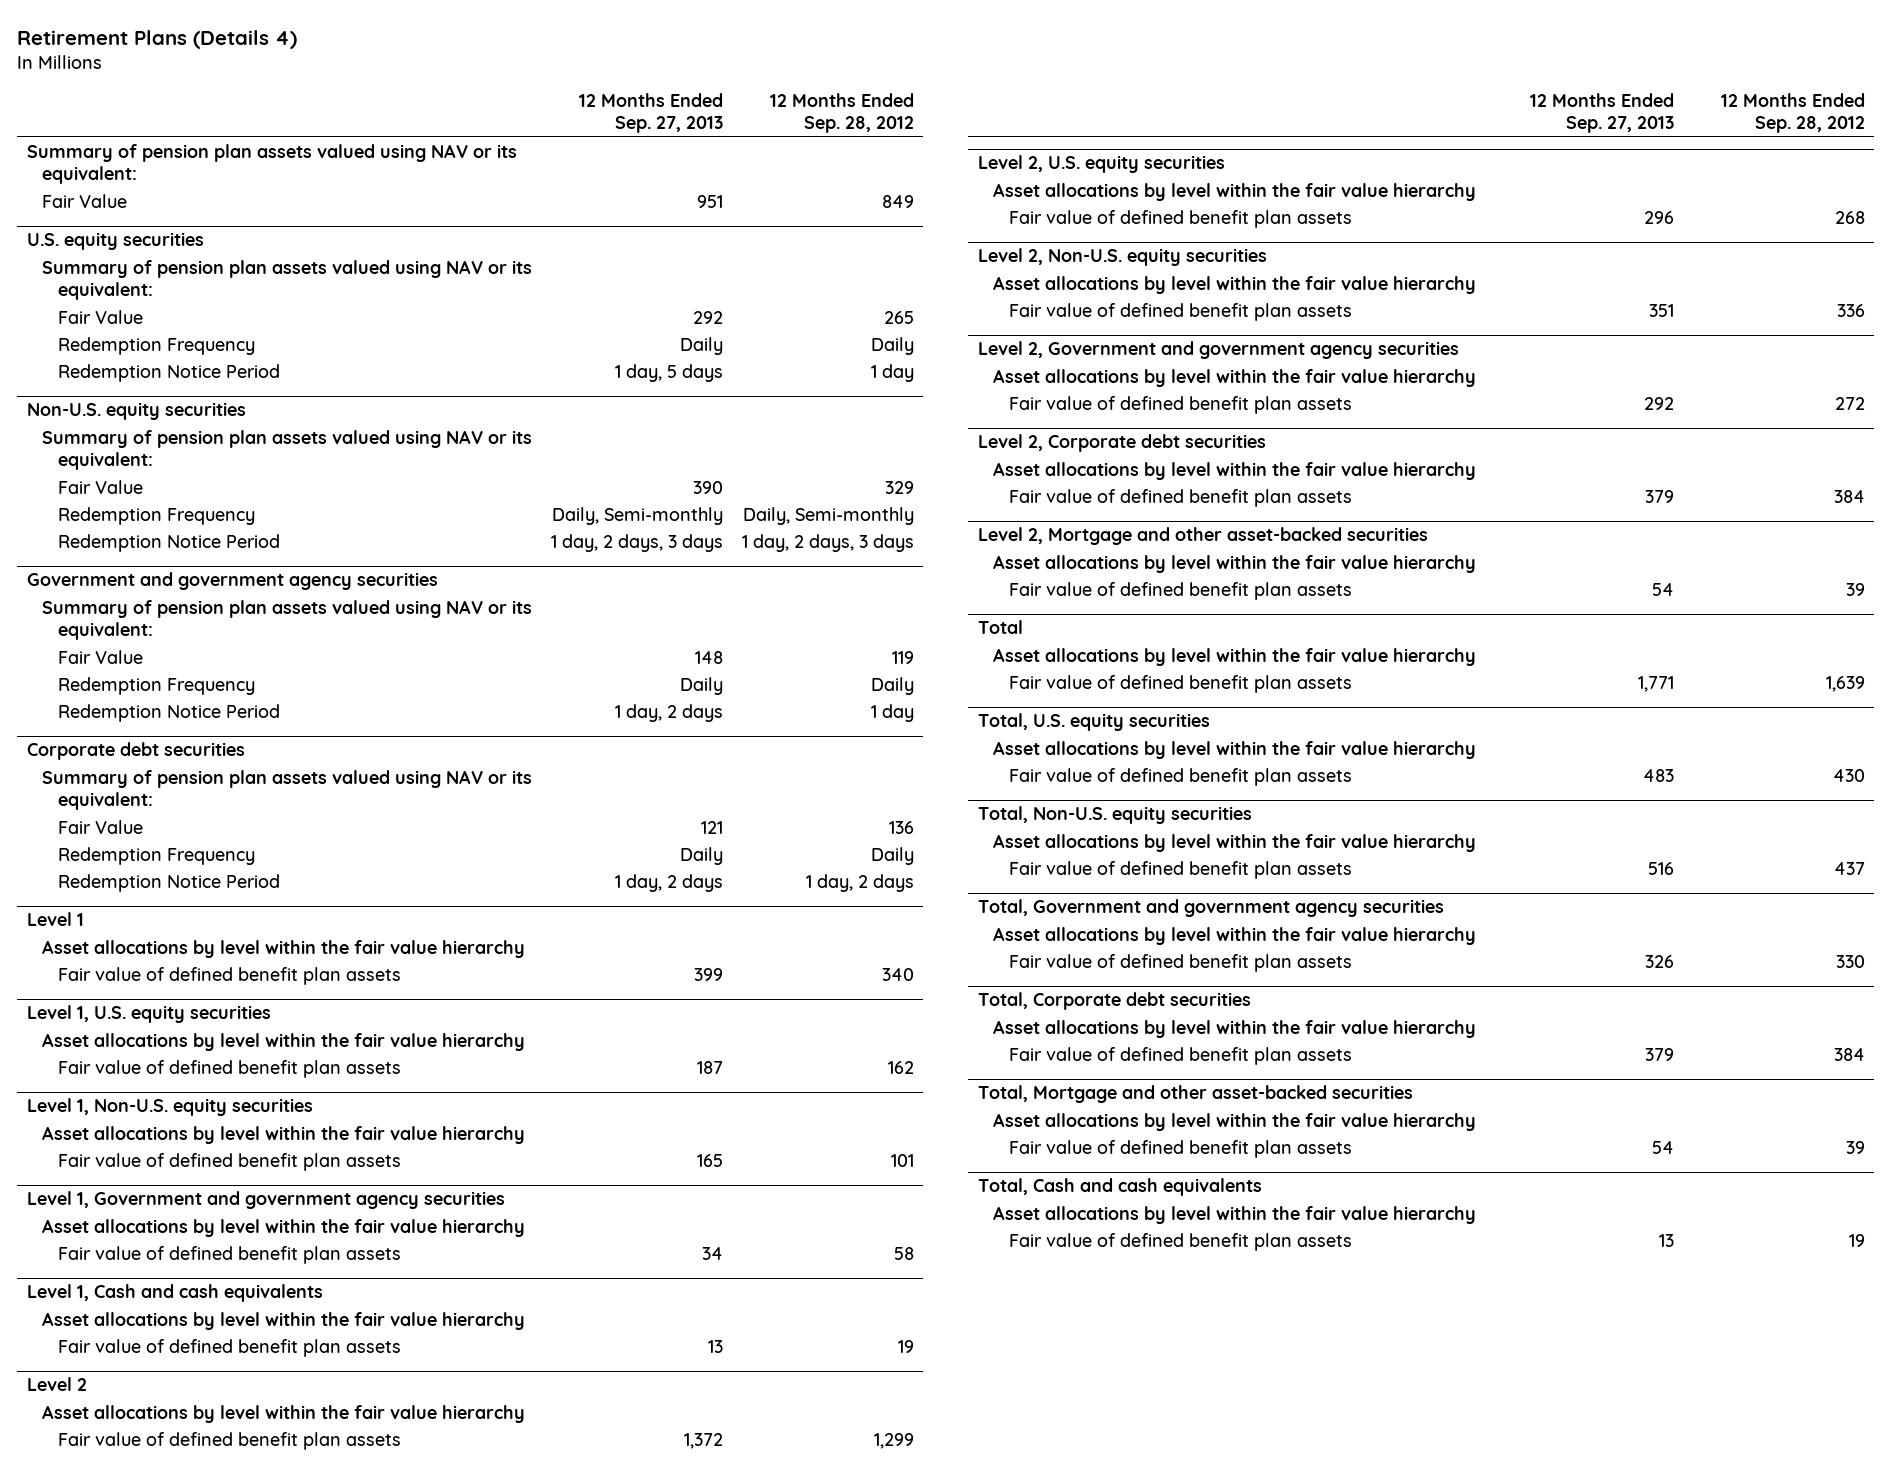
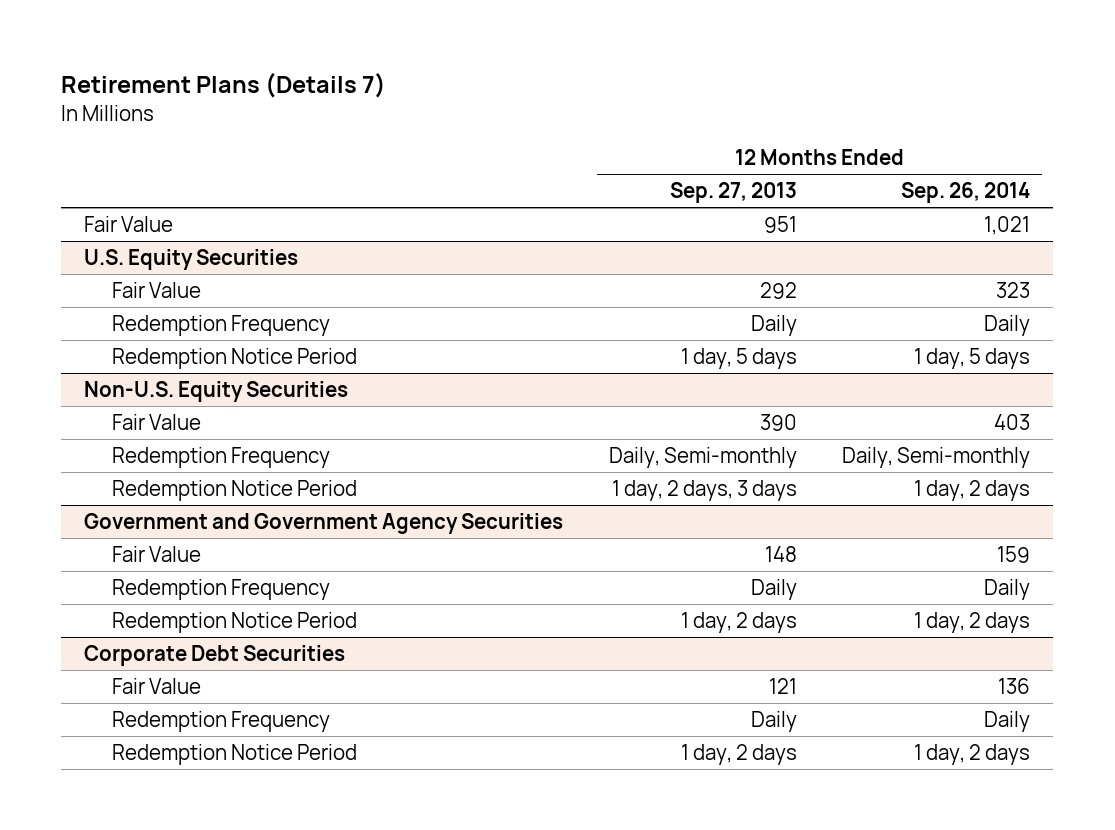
[17,30,298,50] Retirement Plans (Details 4) -> [61,73,387,99] Retirement Plans (Details 7)
[770,93,915,134] 12 Months Ended Sep. 28, 2012 -> none
none -> [901,182,1031,204] Sep. 26, 2014
[26,144,517,185] Summary of pension plan assets valued using NAV or its equivalent: -> none
[42,260,533,301] Summary of pension plan assets valued using NAV or its equivalent: -> none
[26,232,204,251] U.S. equity securities -> [84,248,299,270] U.S. Equity Securities
[42,430,533,471] Summary of pension plan assets valued using NAV or its equivalent: -> none
[26,402,246,421] Non-U.S. equity securities -> [84,380,349,402] Non-U.S. Equity Securities
[42,600,533,641] Summary of pension plan assets valued using NAV or its equivalent: -> none
[26,572,438,591] Government and government agency securities -> [84,512,564,534] Government and Government Agency Securities
[42,770,533,811] Summary of pension plan assets valued using NAV or its equivalent: -> none
[26,742,245,761] Corporate debt securities -> [84,644,346,666] Corporate Debt Securities
[26,912,84,927] Level 1 -> none
[42,940,526,959] Asset allocations by level within the fair value hierarchy -> none
[57,967,401,986] Fair value of defined benefit plan assets -> none
[26,1005,271,1024] Level 1, U.S. equity securities -> none
[42,1033,526,1052] Asset allocations by level within the fair value hierarchy -> none
[57,1060,401,1079] Fair value of defined benefit plan assets -> none
[26,1098,313,1117] Level 1, Non-U.S. equity securities -> none
[42,1126,526,1145] Asset allocations by level within the fair value hierarchy -> none
[57,1153,401,1172] Fair value of defined benefit plan assets -> none
[26,1191,505,1210] Level 1, Government and government agency securities -> none
[42,1219,526,1238] Asset allocations by level within the fair value hierarchy -> none
[57,1246,401,1265] Fair value of defined benefit plan assets -> none
[26,1284,323,1303] Level 1, Cash and cash equivalents -> none
[42,1312,526,1331] Asset allocations by level within the fair value hierarchy -> none
[57,1339,401,1358] Fair value of defined benefit plan assets -> none
[26,1377,87,1392] Level 2 -> none
[42,1405,526,1424] Asset allocations by level within the fair value hierarchy -> none
[57,1432,401,1451] Fair value of defined benefit plan assets -> none
[977,155,1225,174] Level 2, U.S. equity securities -> none
[993,183,1477,202] Asset allocations by level within the fair value hierarchy -> none
[1008,210,1352,229] Fair value of defined benefit plan assets -> none
[977,248,1267,267] Level 2, Non-U.S. equity securities -> none
[993,276,1477,295] Asset allocations by level within the fair value hierarchy -> none
[1008,303,1352,322] Fair value of defined benefit plan assets -> none
[977,341,1459,360] Level 2, Government and government agency securities -> none
[993,369,1477,388] Asset allocations by level within the fair value hierarchy -> none
[1008,396,1352,415] Fair value of defined benefit plan assets -> none
[977,434,1266,453] Level 2, Corporate debt securities -> none
[993,462,1477,481] Asset allocations by level within the fair value hierarchy -> none
[1008,489,1352,508] Fair value of defined benefit plan assets -> none
[977,527,1428,546] Level 2, Mortgage and other asset-backed securities -> none
[993,555,1477,574] Asset allocations by level within the fair value hierarchy -> none
[1008,582,1352,601] Fair value of defined benefit plan assets -> none
[977,620,1023,635] Total -> none
[993,648,1477,667] Asset allocations by level within the fair value hierarchy -> none
[1008,675,1352,694] Fair value of defined benefit plan assets -> none
[977,713,1210,732] Total, U.S. equity securities -> none
[993,741,1477,760] Asset allocations by level within the fair value hierarchy -> none
[1008,768,1352,787] Fair value of defined benefit plan assets -> none
[977,806,1252,825] Total, Non-U.S. equity securities -> none
[993,834,1477,853] Asset allocations by level within the fair value hierarchy -> none
[1008,861,1352,880] Fair value of defined benefit plan assets -> none
[977,899,1444,918] Total, Government and government agency securities -> none
[993,927,1477,946] Asset allocations by level within the fair value hierarchy -> none
[1008,954,1352,973] Fair value of defined benefit plan assets -> none
[977,992,1251,1011] Total, Corporate debt securities -> none
[993,1020,1477,1039] Asset allocations by level within the fair value hierarchy -> none
[1008,1047,1352,1066] Fair value of defined benefit plan assets -> none
[977,1085,1413,1104] Total, Mortgage and other asset-backed securities -> none
[993,1113,1477,1132] Asset allocations by level within the fair value hierarchy -> none
[1008,1140,1352,1159] Fair value of defined benefit plan assets -> none
[977,1178,1262,1197] Total, Cash and cash equivalents -> none
[993,1206,1477,1225] Asset allocations by level within the fair value hierarchy -> none
[1008,1233,1352,1252] Fair value of defined benefit plan assets -> none

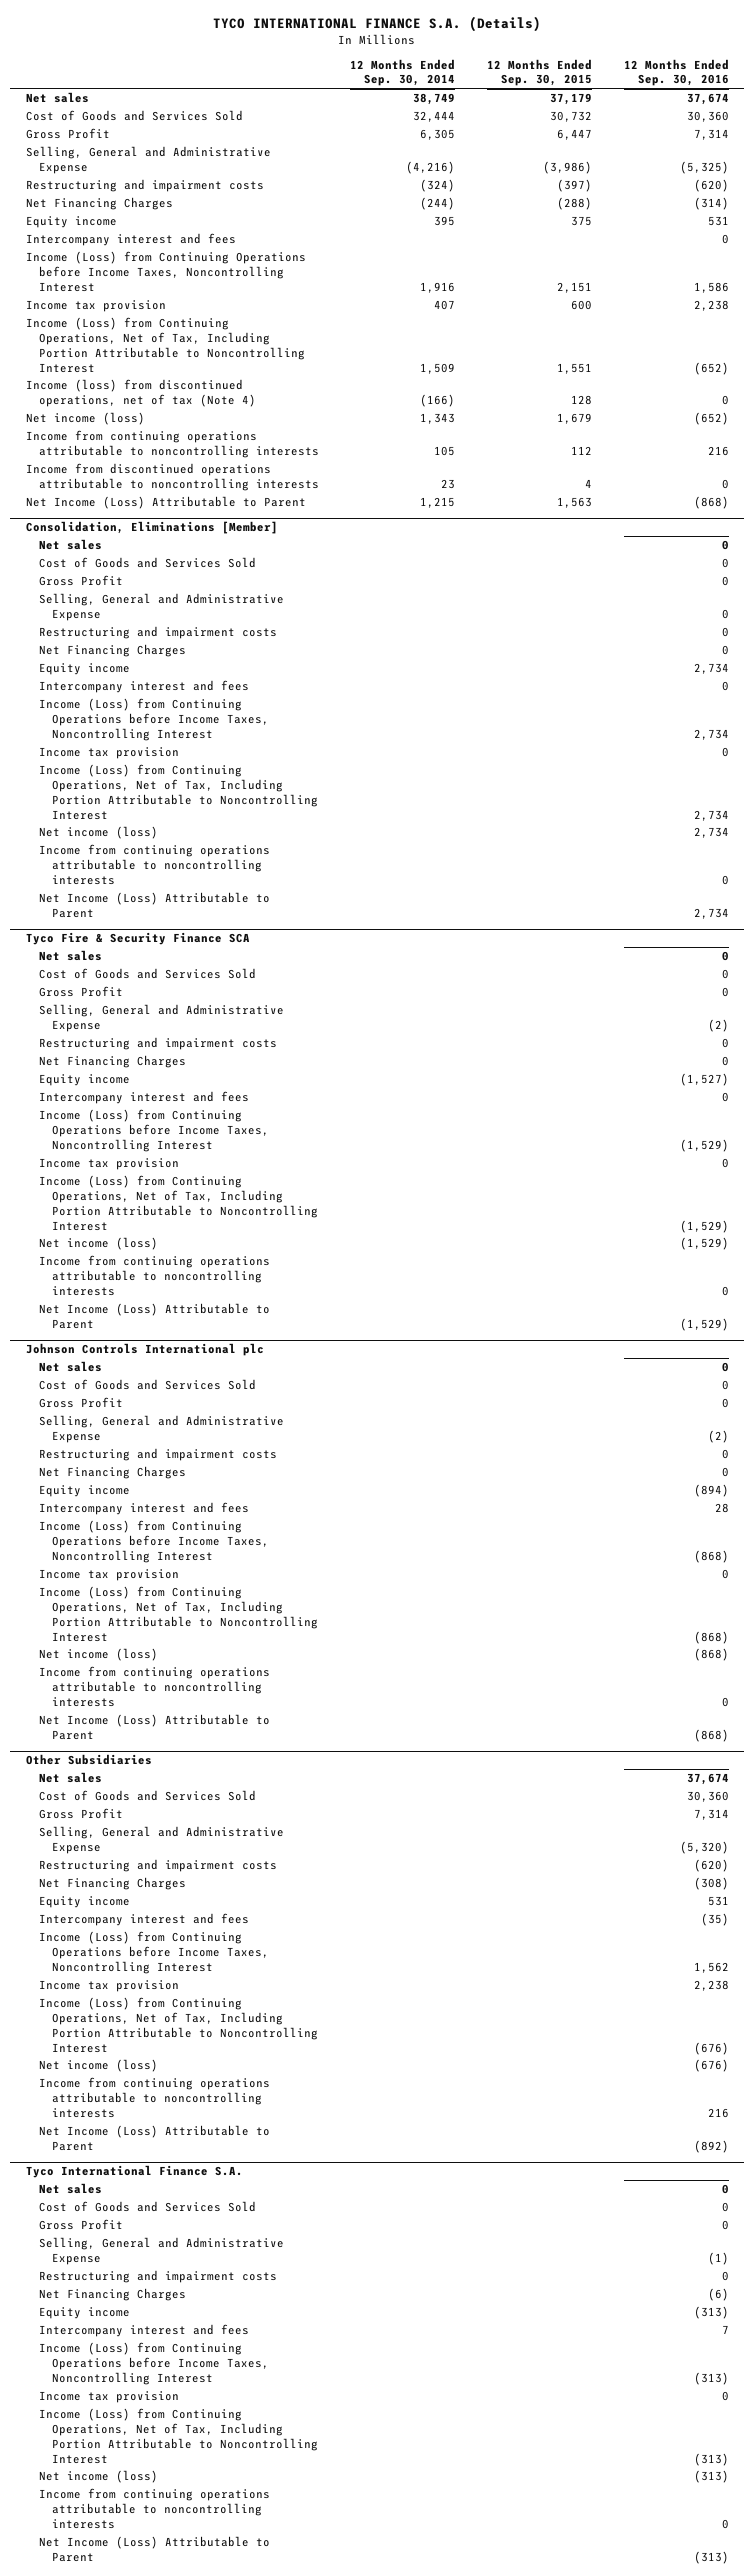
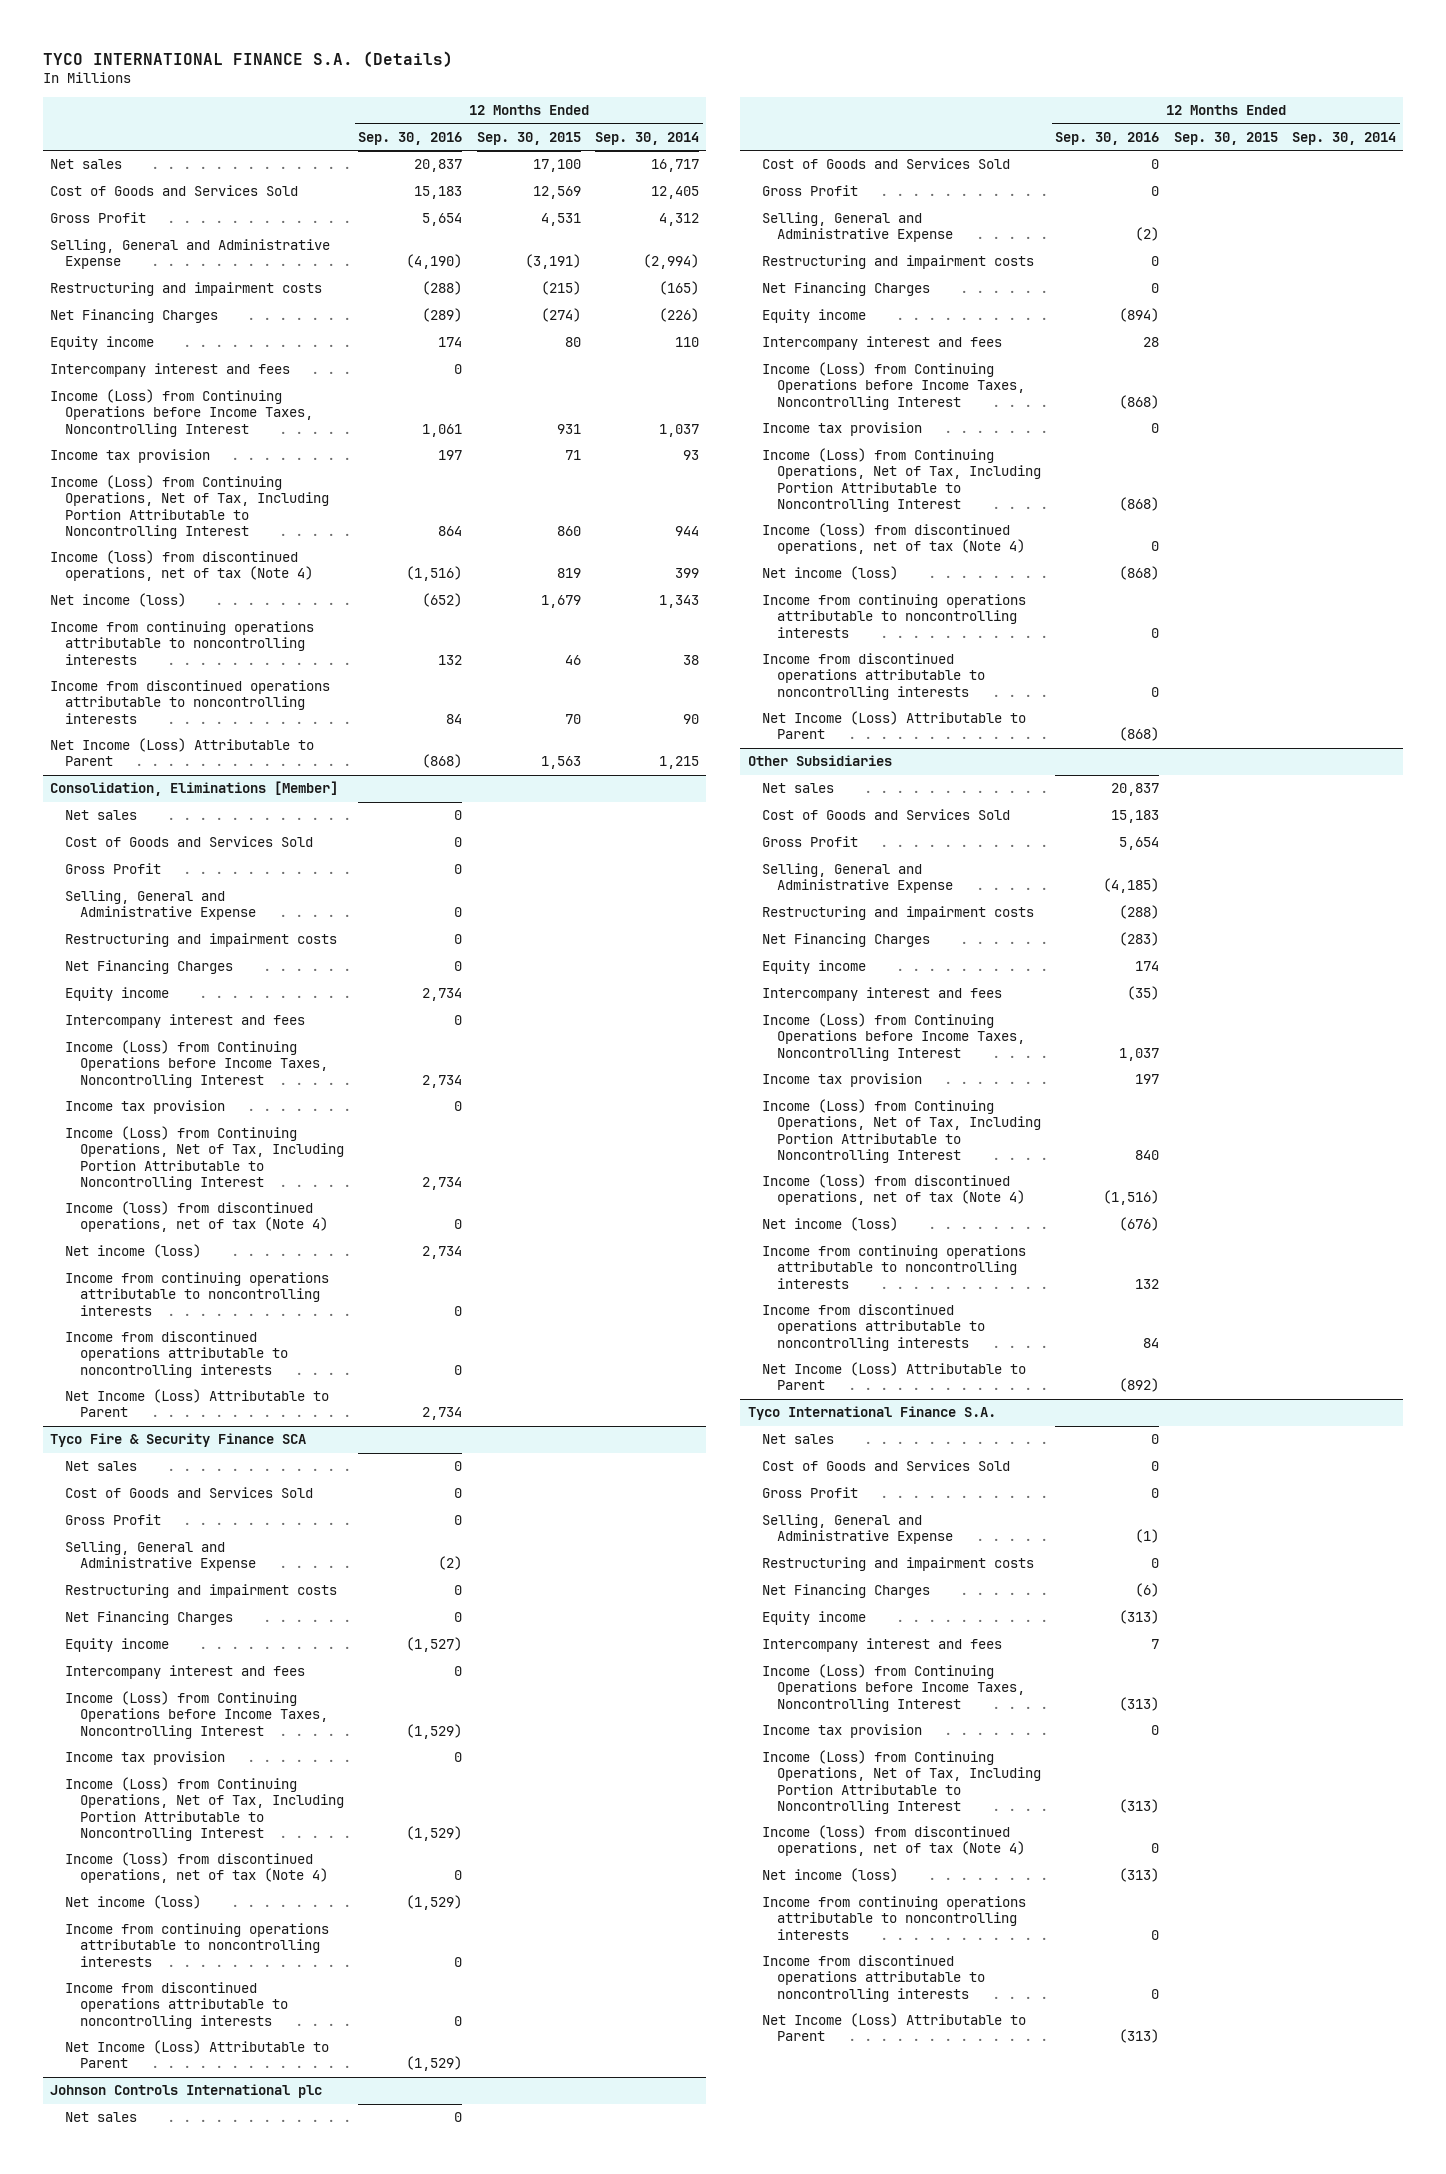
[413,93,456,106] 38,749 -> [650,159,699,173] 16,717
[549,93,592,106] 37,179 -> [532,159,581,173] 17,100
[686,93,729,106] 37,674 -> [414,159,463,173] 20,837
[413,111,456,123] 32,444 -> [650,186,699,200] 12,405
[549,111,592,123] 30,732 -> [532,186,581,200] 12,569
[686,111,729,123] 30,360 -> [414,186,463,200] 15,183
[420,129,456,141] 6,305 -> [658,213,699,227] 4,312
[556,129,592,141] 6,447 -> [540,213,581,227] 4,531
[693,129,729,141] 7,314 -> [422,213,463,227] 5,654
[406,160,456,174] (4,216) -> [642,254,699,270] (2,994)
[542,160,592,174] (3,986) -> [524,254,581,270] (3,191)
[679,160,729,174] (5,325) -> [406,254,463,270] (4,190)
[420,179,456,193] (324) -> [658,281,699,296] (165)
[556,179,592,193] (397) -> [540,281,581,296] (215)
[693,179,729,193] (620) -> [422,281,463,296] (288)
[420,197,456,211] (244) -> [658,308,699,323] (226)
[556,197,592,211] (288) -> [540,308,581,323] (274)
[693,197,729,211] (314) -> [422,308,463,323] (289)
[434,216,456,227] 395 -> [674,337,699,348] 110
[570,216,592,227] 375 -> [564,337,581,348] 80
[707,216,729,227] 531 -> [438,337,463,348] 174
[420,281,456,293] 1,916 -> [658,423,699,437] 1,037
[556,281,592,293] 2,151 -> [556,423,581,434] 931
[693,281,729,293] 1,586 -> [422,423,463,437] 1,061
[434,300,456,311] 407 -> [682,450,699,461] 93
[570,300,592,311] 600 -> [564,450,581,461] 71
[693,300,729,312] 2,238 -> [438,450,463,461] 197
[420,362,456,374] 1,509 -> [674,525,699,536] 944
[556,362,592,374] 1,551 -> [556,525,581,536] 860
[693,361,729,375] (652) -> [438,525,463,536] 864
[420,393,456,407] (166) -> [674,568,699,579] 399
[570,394,592,405] 128 -> [556,568,581,579] 819
[721,394,729,405] 0 -> [406,566,463,582] (1,516)
[434,445,456,456] 105 -> [682,654,699,665] 38
[570,445,592,455] 112 -> [564,654,581,665] 46
[707,445,729,456] 216 -> [438,654,463,665] 132
[441,478,456,489] 23 -> [682,713,699,724] 90
[584,478,592,488] 4 -> [564,713,581,724] 70
[721,478,729,489] 0 -> [446,713,463,724] 84
none -> [65,1201,328,1233] Income (loss) from discontinued operations, net of tax (Note 4)
none -> [65,1331,288,1378] Income from discontinued operations attributable to noncontrolling interests
none -> [65,1852,328,1884] Income (loss) from discontinued operations, net of tax (Note 4)
none -> [65,1982,288,2029] Income from discontinued operations attributable to noncontrolling interests
none -> [762,523,1025,555] Income (loss) from discontinued operations, net of tax (Note 4)
none -> [762,653,985,700] Income from discontinued operations attributable to noncontrolling interests
[686,1773,729,1786] 37,674 -> [1111,783,1160,797] 20,837
[686,1791,729,1803] 30,360 -> [1111,810,1160,824] 15,183
[693,1809,729,1821] 7,314 -> [1119,837,1160,851] 5,654
[679,1840,729,1854] (5,320) -> [1103,878,1160,894] (4,185)
[693,1859,729,1873] (620) -> [1119,905,1160,920] (288)
[693,1877,729,1891] (308) -> [1119,932,1160,947] (283)
[707,1896,729,1907] 531 -> [1135,961,1160,972] 174
[693,1961,729,1973] 1,562 -> [1119,1047,1160,1061] 1,037
[693,1980,729,1992] 2,238 -> [1135,1074,1160,1085] 197
[693,2041,729,2055] (676) -> [1135,1149,1160,1160] 840
none -> [762,1174,1025,1206] Income (loss) from discontinued operations, net of tax (Note 4)
[707,2107,729,2118] 216 -> [1135,1278,1160,1289] 132
none -> [762,1304,985,1351] Income from discontinued operations attributable to noncontrolling interests
none -> [762,1825,1025,1857] Income (loss) from discontinued operations, net of tax (Note 4)
none -> [762,1955,985,2002] Income from discontinued operations attributable to noncontrolling interests

